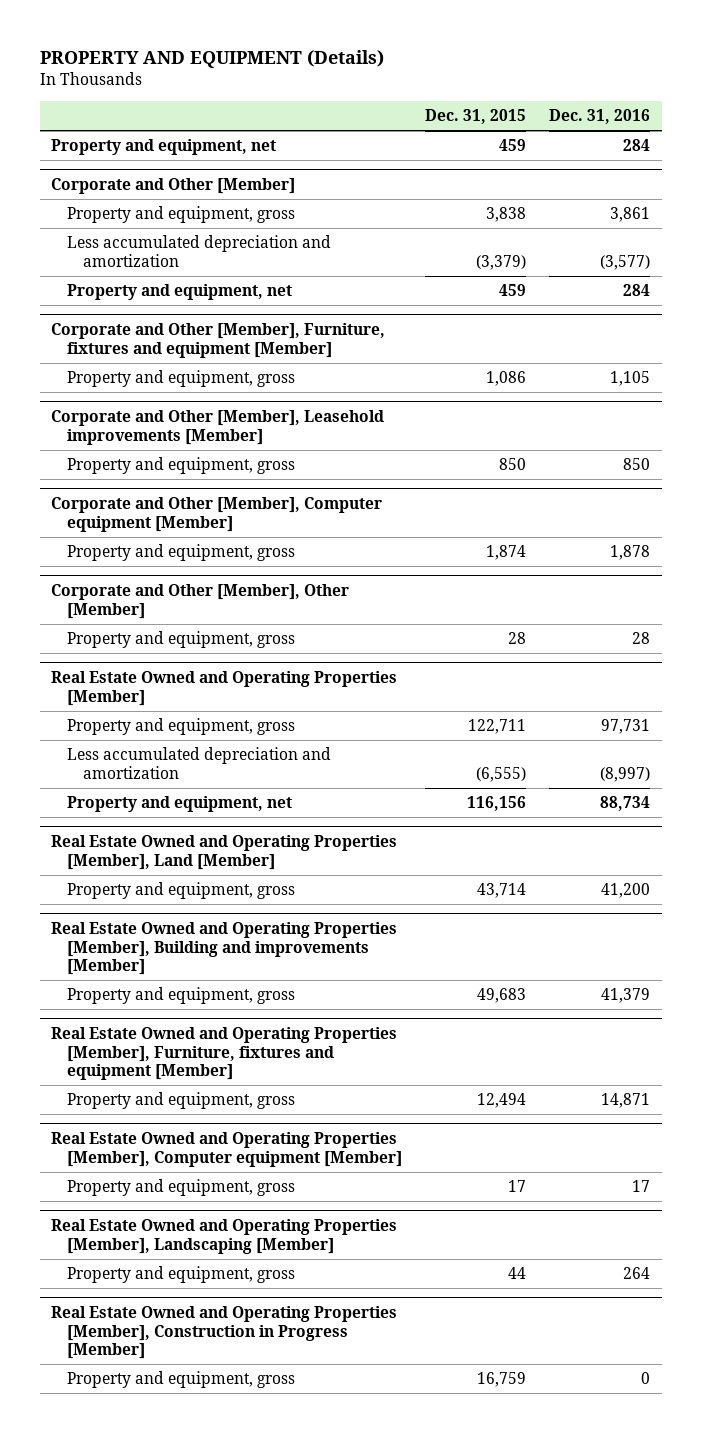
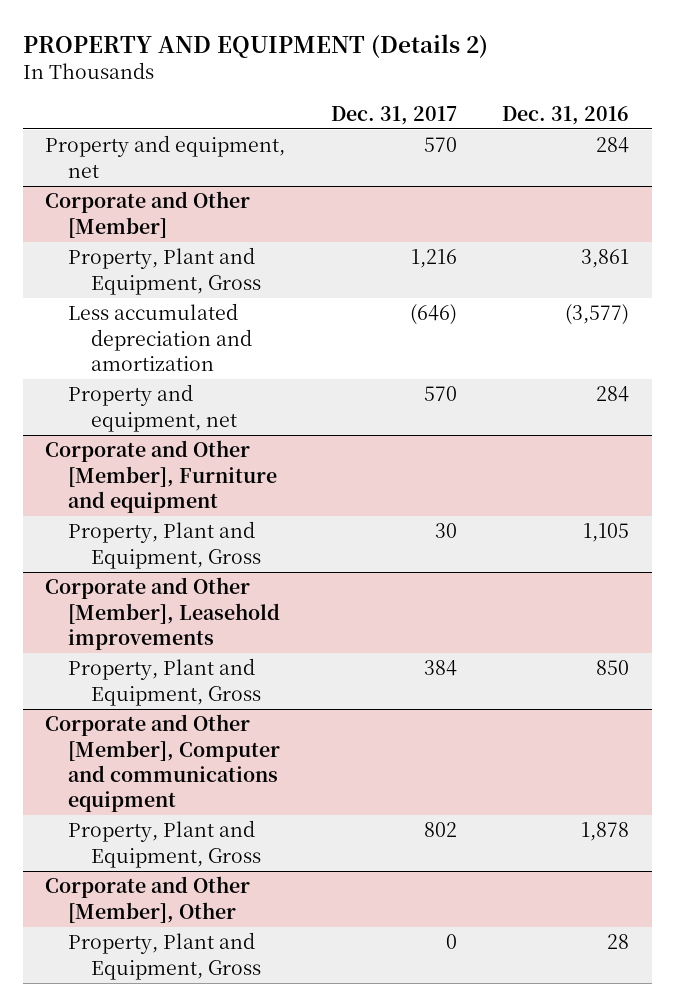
[39,49,384,68] PROPERTY AND EQUIPMENT (Details) -> [22,33,488,58] PROPERTY AND EQUIPMENT (Details 2)
[425,109,527,125] Dec. 31, 2015 -> none
none -> [330,105,457,125] Dec. 31, 2017
[66,206,295,224] Property and equipment, gross -> [68,247,262,295] Property, Plant and Equipment, Gross
[51,670,398,706] Real Estate Owned and Operating Properties [Member] -> none
[66,718,295,736] Property and equipment, gross -> none
[66,747,331,780] Less accumulated depreciation and amortization -> none
[66,796,292,813] Property and equipment, net -> none
[51,834,398,870] Real Estate Owned and Operating Properties [Member], Land [Member] -> none
[66,882,295,900] Property and equipment, gross -> none
[51,921,398,976] Real Estate Owned and Operating Properties [Member], Building and improvements [Member] -> none
[66,987,295,1005] Property and equipment, gross -> none
[51,1026,398,1081] Real Estate Owned and Operating Properties [Member], Furniture, fixtures and equipment [Member] -> none
[66,1092,295,1110] Property and equipment, gross -> none
[51,1131,402,1167] Real Estate Owned and Operating Properties [Member], Computer equipment [Member] -> none
[66,1179,295,1197] Property and equipment, gross -> none
[51,1218,398,1254] Real Estate Owned and Operating Properties [Member], Landscaping [Member] -> none
[66,1266,295,1284] Property and equipment, gross -> none
[51,1305,398,1360] Real Estate Owned and Operating Properties [Member], Construction in Progress [Member] -> none
[66,1371,295,1389] Property and equipment, gross -> none
[51,322,386,358] Corporate and Other [Member], Furniture, fixtures and equipment [Member] -> [45,440,278,513] Corporate and Other [Member], Furniture and equipment
[66,370,295,388] Property and equipment, gross -> [68,521,262,569] Property, Plant and Equipment, Gross
[51,409,385,445] Corporate and Other [Member], Leasehold improvements [Member] -> [45,577,281,650] Corporate and Other [Member], Leasehold improvements
[66,457,295,475] Property and equipment, gross -> [68,658,262,706] Property, Plant and Equipment, Gross
[51,496,383,532] Corporate and Other [Member], Computer equipment [Member] -> [45,714,281,813] Corporate and Other [Member], Computer and communications equipment
[66,544,295,562] Property and equipment, gross -> [68,820,262,868] Property, Plant and Equipment, Gross
[51,583,350,619] Corporate and Other [Member], Other [Member] -> [45,876,251,923] Corporate and Other [Member], Other
[66,631,295,649] Property and equipment, gross -> [68,932,262,980] Property, Plant and Equipment, Gross

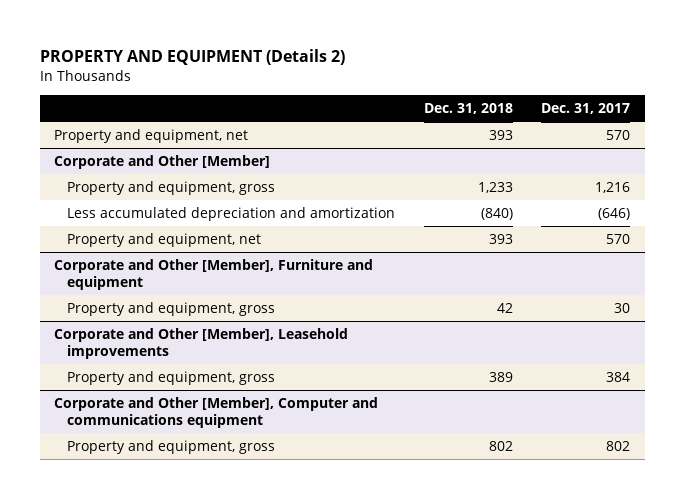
[502,105,630,125] Dec. 31, 2016 -> none
none -> [423,103,513,115] Dec. 31, 2018
[68,247,262,295] Property, Plant and Equipment, Gross -> [66,181,275,196] Property and equipment, gross
[68,521,262,569] Property, Plant and Equipment, Gross -> [66,302,275,317] Property and equipment, gross
[68,658,262,706] Property, Plant and Equipment, Gross -> [66,371,275,386] Property and equipment, gross
[45,876,251,923] Corporate and Other [Member], Other -> none
[68,932,262,980] Property, Plant and Equipment, Gross -> none
[68,820,262,868] Property, Plant and Equipment, Gross -> [66,440,275,455] Property and equipment, gross

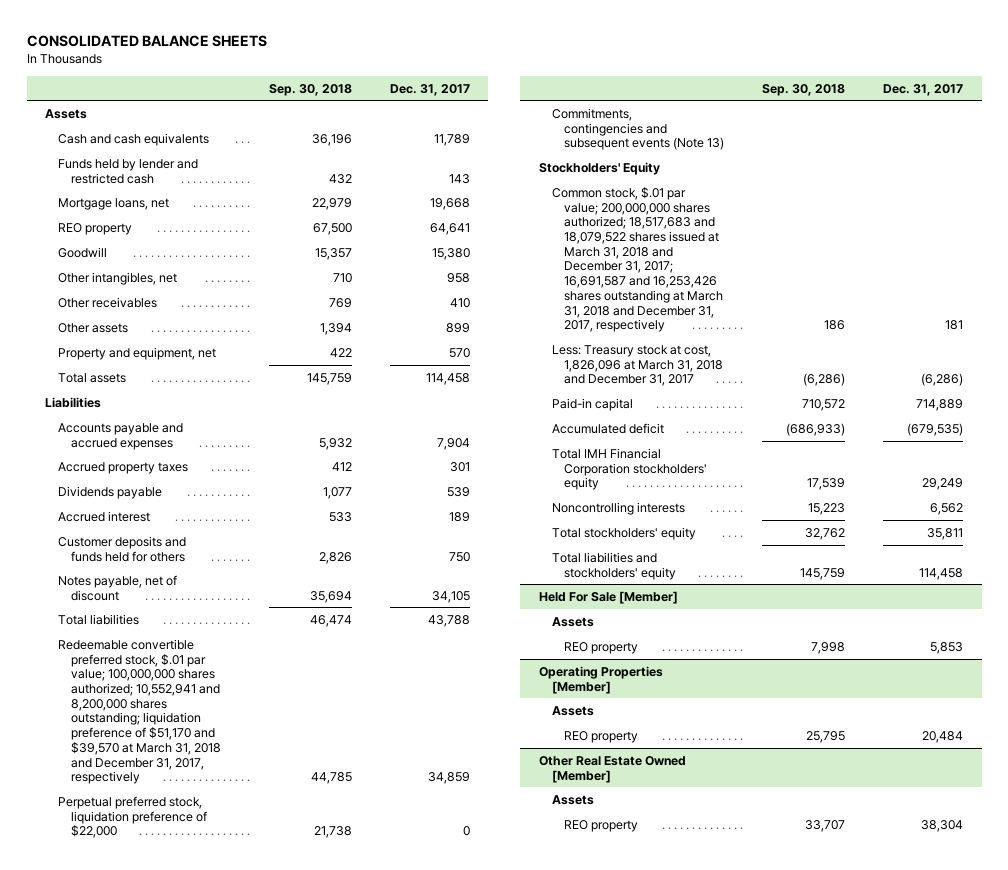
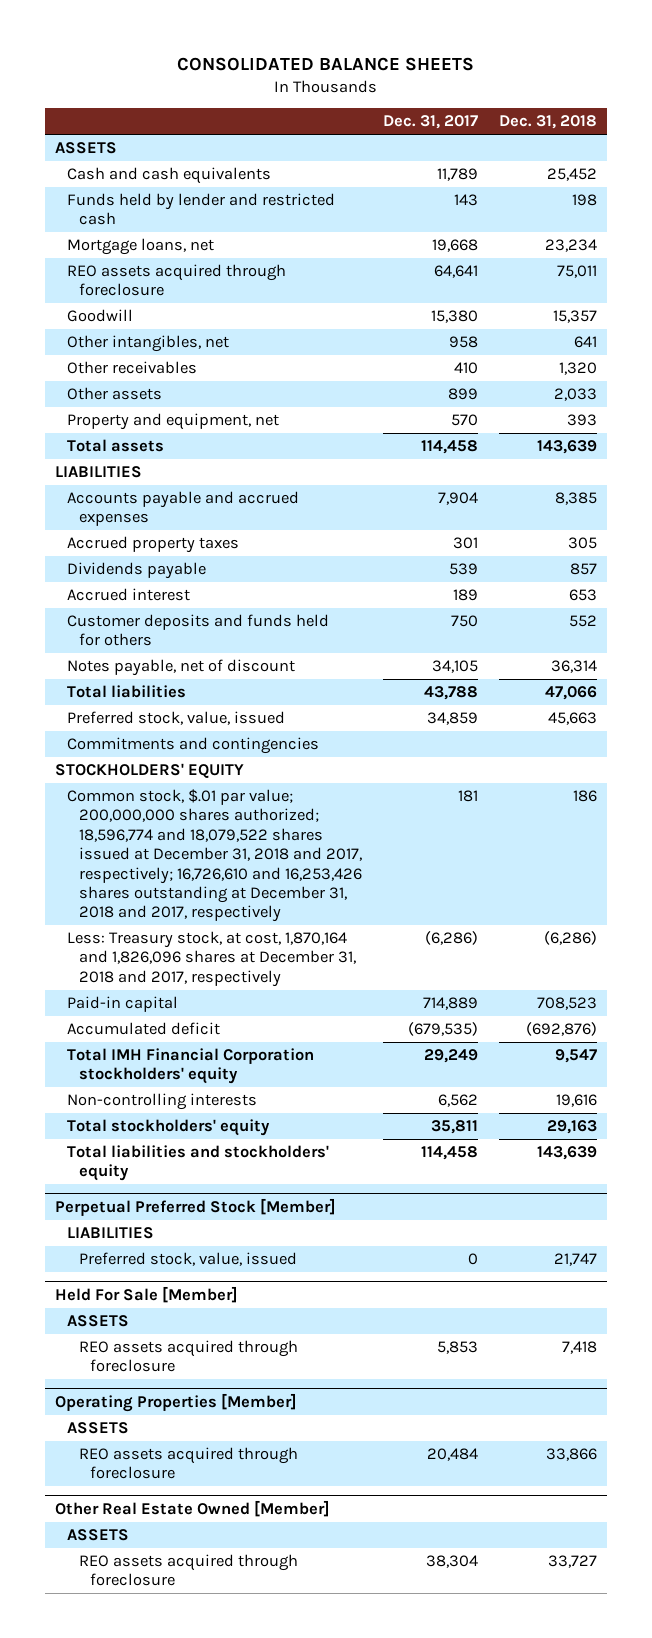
[268,83,352,96] Sep. 30, 2018 -> none
none -> [498,115,597,130] Dec. 31, 2018
[45,108,88,119] Assets -> [55,142,118,155] ASSETS
[58,222,133,235] REO property -> [66,264,286,297] REO assets acquired through foreclosure
[45,396,102,408] Liabilities -> [55,466,143,479] LIABILITIES
[58,795,208,839] Perpetual preferred stock, liquidation preference of $22,000 -> none
[58,638,222,785] Redeemable convertible preferred stock, $.01 par value; 100,000,000 shares authorized; 10,552,941 and 8,200,000 shares outstanding; liquidation preference of $51,170 and $39,570 at March 31, 2018 and December 31, 2017, respectively -> [66,711,285,726] Preferred stock, value, issued
[551,107,725,151] Commitments, contingencies and subsequent events (Note 13) -> [66,737,319,755] Commitments and contingencies
[538,161,660,175] Stockholders' Equity -> [55,763,245,779] STOCKHOLDERS' EQUITY
[551,186,724,333] Common stock, $.01 par value; 200,000,000 shares authorized; 18,517,683 and 18,079,522 shares issued at March 31, 2018 and December 31, 2017; 16,691,587 and 16,253,426 shares outstanding at March 31, 2018 and December 31, 2017, respectively -> [66,789,362,923] Common stock, $.01 par value; 200,000,000 shares authorized; 18,596,774 and 18,079,522 shares issued at December 31, 2018 and 2017, respectively; 16,726,610 and 16,253,426 shares outstanding at December 31, 2018 and 2017, respectively
[551,344,724,387] Less: Treasury stock at cost, 1,826,096 at March 31, 2018 and December 31, 2017 -> [66,931,356,987] Less: Treasury stock, at cost, 1,870,164 and 1,826,096 shares at December 31, 2018 and 2017, respectively
[551,501,685,515] Noncontrolling interests -> [66,1093,257,1111] Non-controlling interests
none -> [55,1197,337,1216] Perpetual Preferred Stock [Member]
none -> [66,1227,154,1240] LIABILITIES
none -> [78,1252,297,1267] Preferred stock, value, issued
[551,616,594,627] Assets -> [66,1315,129,1328] ASSETS
[564,641,639,654] REO property -> [78,1340,298,1373] REO assets acquired through foreclosure
[551,705,594,716] Assets -> [66,1422,129,1435] ASSETS
[564,730,639,743] REO property -> [78,1447,298,1480] REO assets acquired through foreclosure
[551,794,594,805] Assets -> [66,1529,129,1542] ASSETS
[564,819,639,832] REO property -> [78,1554,298,1587] REO assets acquired through foreclosure

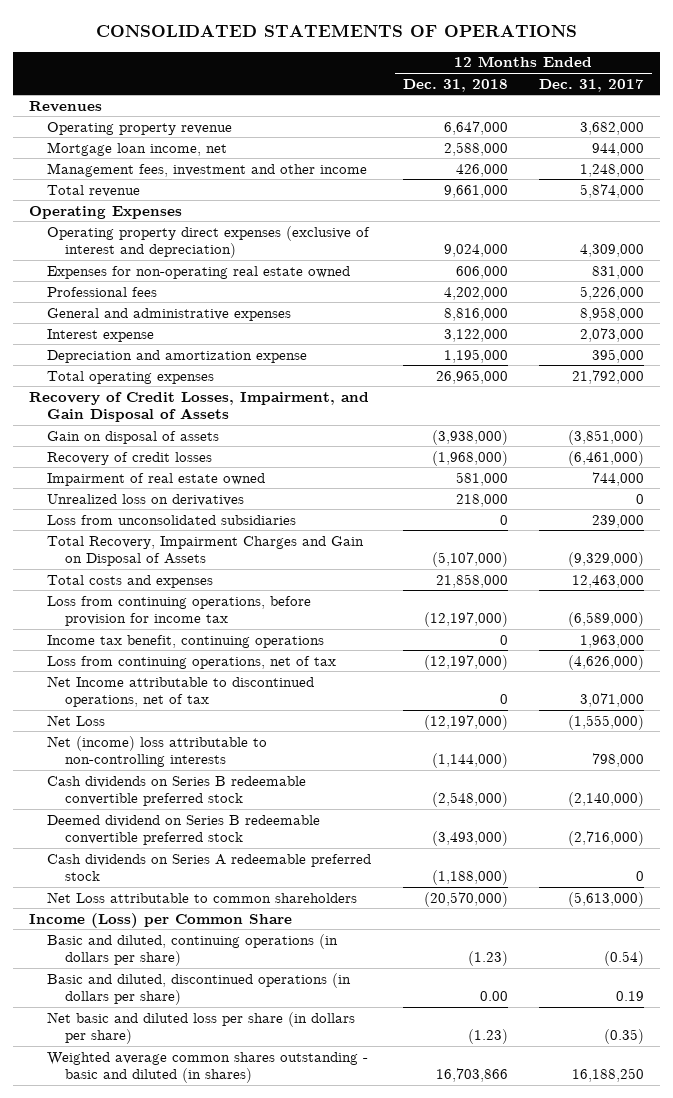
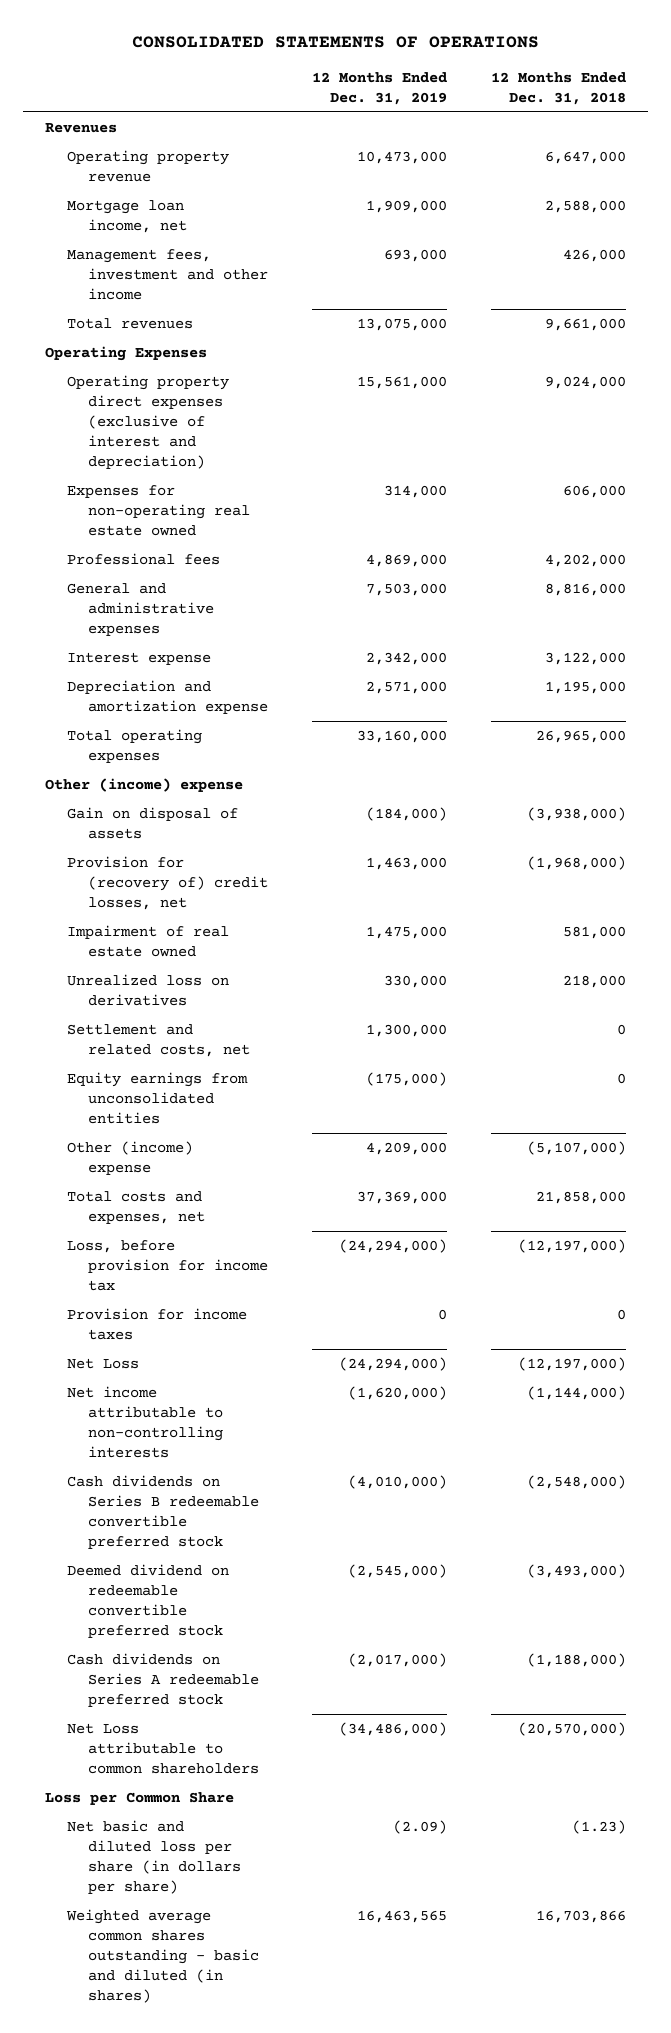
[539,78,645,92] Dec. 31, 2017 -> none
none -> [312,71,448,105] 12 Months Ended Dec. 31, 2019
[46,184,140,197] Total revenue -> [66,318,193,330] Total revenues
[29,391,370,423] Recovery of Credit Losses, Impairment, and Gain Disposal of Assets -> [44,778,243,793] Other (income) expense
[46,451,212,465] Recovery of credit losses -> [66,856,269,911] Provision for (recovery of) credit losses, net
[46,655,336,669] Loss from continuing operations, net of tax -> none
[46,675,314,708] Net Income attributable to discontinued operations, net of tax -> none
none -> [66,1024,251,1058] Settlement and related costs, net
[46,514,296,525] Loss from unconsolidated subsidiaries -> [66,1072,248,1125] Equity earnings from unconsolidated entities
[46,535,364,567] Total Recovery, Impairment Charges and Gain on Disposal of Assets -> [66,1141,193,1176] Other (income) expense
[46,574,213,588] Total costs and expenses -> [66,1191,206,1225] Total costs and expenses, net
[46,595,311,627] Loss from continuing operations, before provision for income tax -> [66,1240,269,1292] Loss, before provision for income tax
[46,634,324,648] Income tax benefit, continuing operations -> [66,1308,247,1341] Provision for income taxes
[46,735,267,768] Net (income) loss attributable to non-controlling interests -> [66,1386,224,1458] Net income attributable to non-controlling interests
[46,814,320,846] Deemed dividend on Series B redeemable convertible preferred stock -> [66,1564,229,1638] Deemed dividend on redeemable convertible preferred stock
[46,933,338,967] Basic and diluted, continuing operations (in dollars per share) -> none
[46,972,351,1006] Basic and diluted, discontinued operations (in dollars per share) -> none
[29,912,293,928] Income (Loss) per Common Share -> [44,1792,234,1806] Loss per Common Share

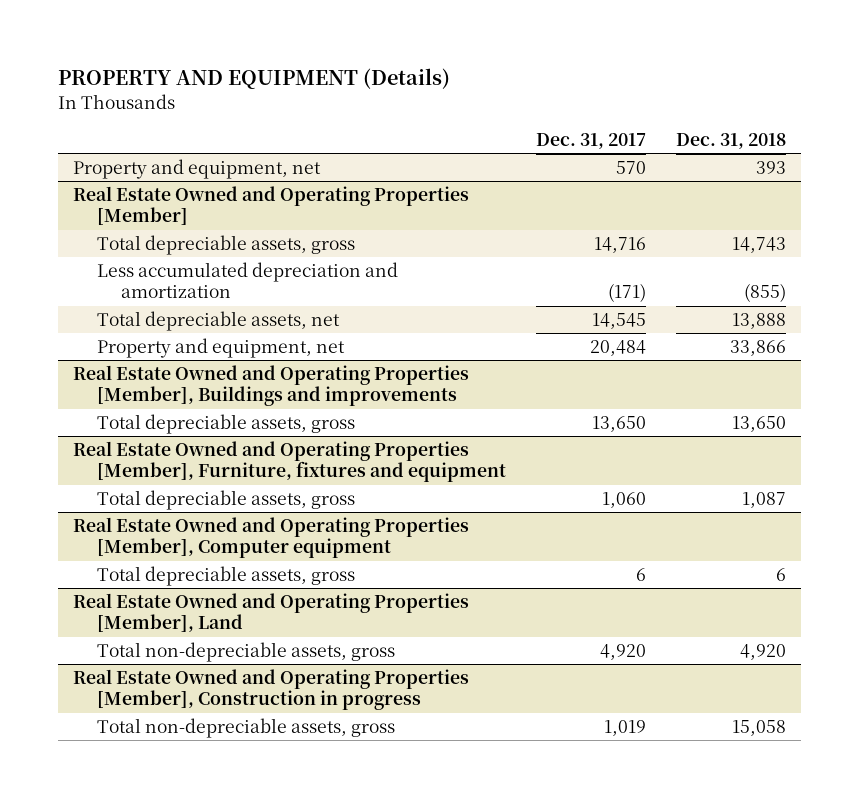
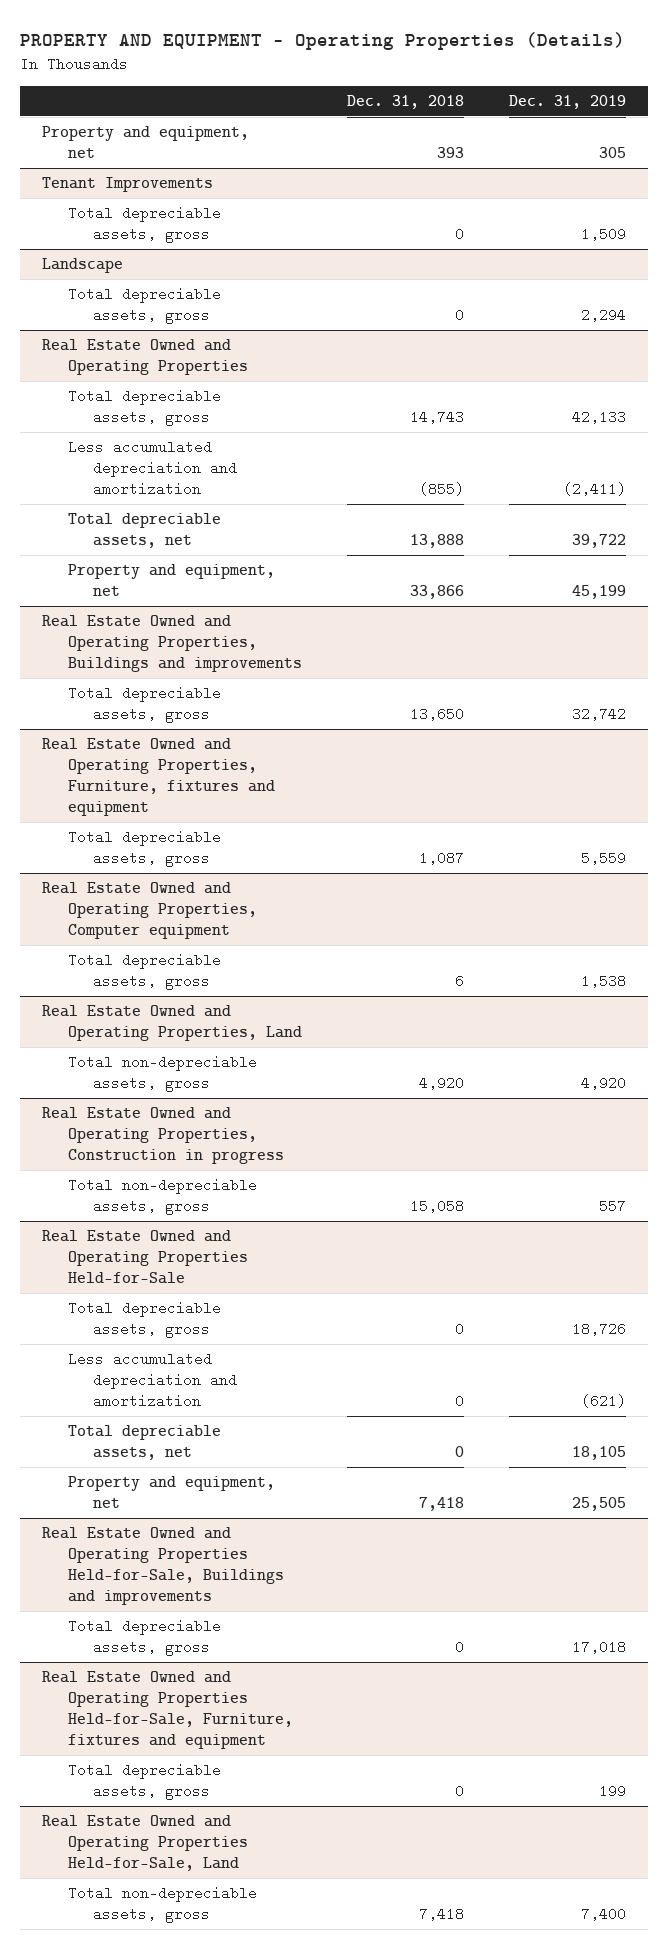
[58,68,451,90] PROPERTY AND EQUIPMENT (Details) -> [19,32,625,51] PROPERTY AND EQUIPMENT - Operating Properties (Details)
[536,133,647,150] Dec. 31, 2017 -> none
none -> [508,94,626,109] Dec. 31, 2019
none -> [42,177,214,193] Tenant Improvements
none -> [67,206,221,244] Total depreciable assets, gross
none -> [42,258,124,274] Landscape
none -> [67,287,221,325] Total depreciable assets, gross
[73,185,470,226] Real Estate Owned and Operating Properties [Member] -> [42,339,248,376] Real Estate Owned and Operating Properties
[73,364,470,407] Real Estate Owned and Operating Properties [Member], Buildings and improvements -> [42,615,302,672] Real Estate Owned and Operating Properties, Buildings and improvements
[73,440,507,483] Real Estate Owned and Operating Properties [Member], Furniture, fixtures and equipment -> [42,738,275,816] Real Estate Owned and Operating Properties, Furniture, fixtures and equipment
[73,516,470,559] Real Estate Owned and Operating Properties [Member], Computer equipment -> [42,882,257,939] Real Estate Owned and Operating Properties, Computer equipment
[73,592,470,633] Real Estate Owned and Operating Properties [Member], Land -> [42,1005,302,1042] Real Estate Owned and Operating Properties, Land
[73,668,470,711] Real Estate Owned and Operating Properties [Member], Construction in progress -> [42,1107,284,1164] Real Estate Owned and Operating Properties, Construction in progress
none -> [42,1230,248,1284] Real Estate Owned and Operating Properties Held-for-Sale
none -> [67,1301,221,1339] Total depreciable assets, gross
none -> [67,1352,237,1408] Less accumulated depreciation and amortization
none -> [67,1425,221,1461] Total depreciable assets, net
none -> [67,1476,275,1509] Property and equipment, net
none -> [42,1527,284,1605] Real Estate Owned and Operating Properties Held-for-Sale, Buildings and improvements
none -> [67,1619,221,1657] Total depreciable assets, gross
none -> [42,1671,293,1749] Real Estate Owned and Operating Properties Held-for-Sale, Furniture, fixtures and equipment
none -> [67,1763,221,1801] Total depreciable assets, gross
none -> [42,1815,248,1871] Real Estate Owned and Operating Properties Held-for-Sale, Land
none -> [67,1886,257,1924] Total non-depreciable assets, gross

